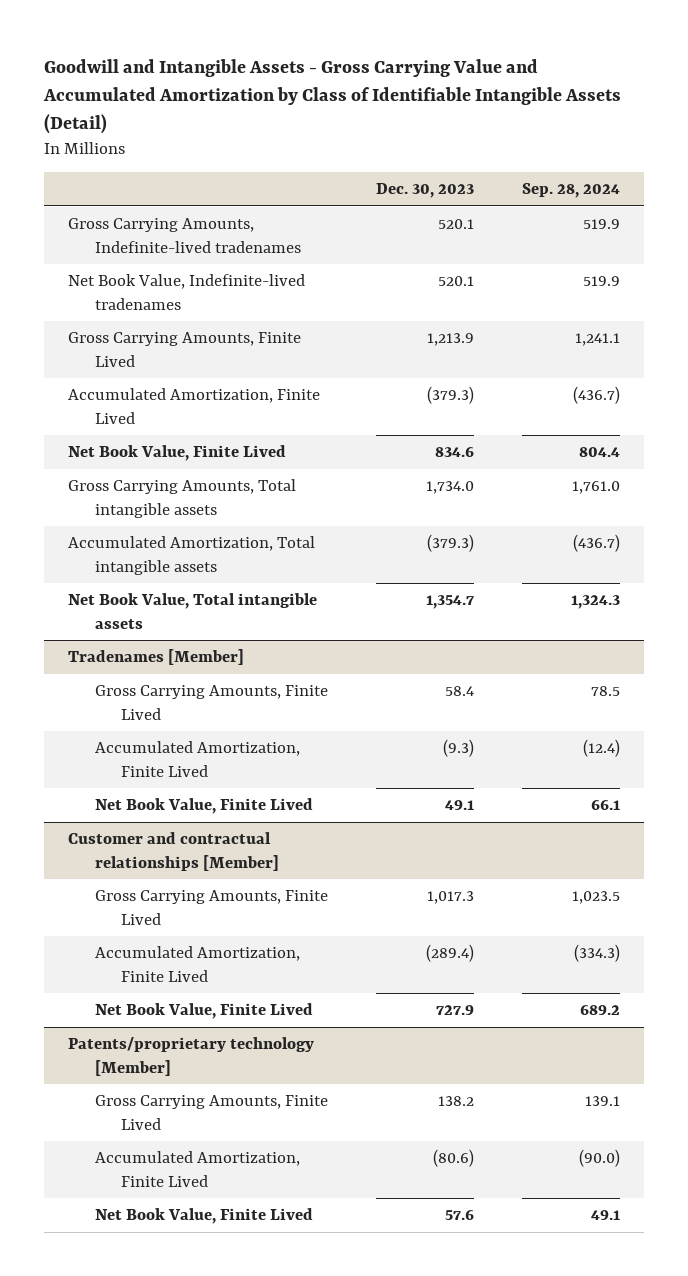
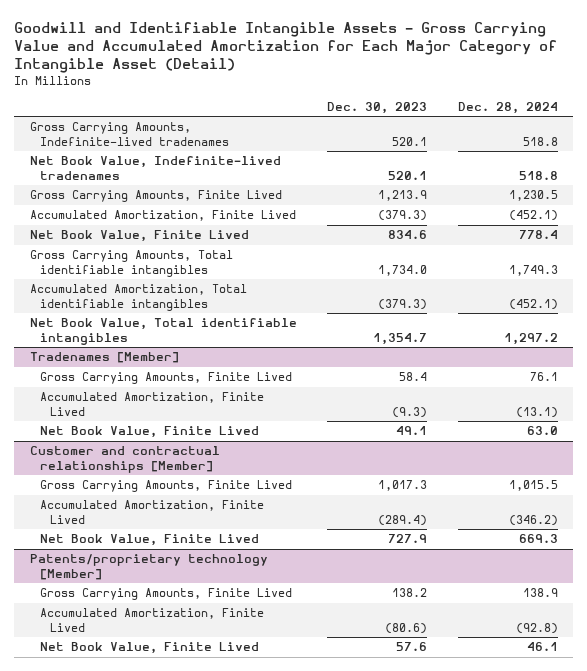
[43,58,622,135] Goodwill and Intangible Assets - Gross Carrying Value and Accumulated Amortization by Class of Identifiable Intangible Assets (Detail) -> [14,21,558,73] Goodwill and Identifiable Intangible Assets - Gross Carrying Value and Accumulated Amortization for Each Major Category of Intangible Asset (Detail)
[521,183,620,199] Sep. 28, 2024 -> none
none -> [457,101,558,114] Dec. 28, 2024
[68,479,297,518] Gross Carrying Amounts, Total intangible assets -> [29,250,233,277] Gross Carrying Amounts, Total identifiable intangibles
[68,536,316,575] Accumulated Amortization, Total intangible assets -> [29,284,247,311] Accumulated Amortization, Total identifiable intangibles
[68,593,318,629] Net Book Value, Total intangible assets -> [29,318,297,345] Net Book Value, Total identifiable intangibles

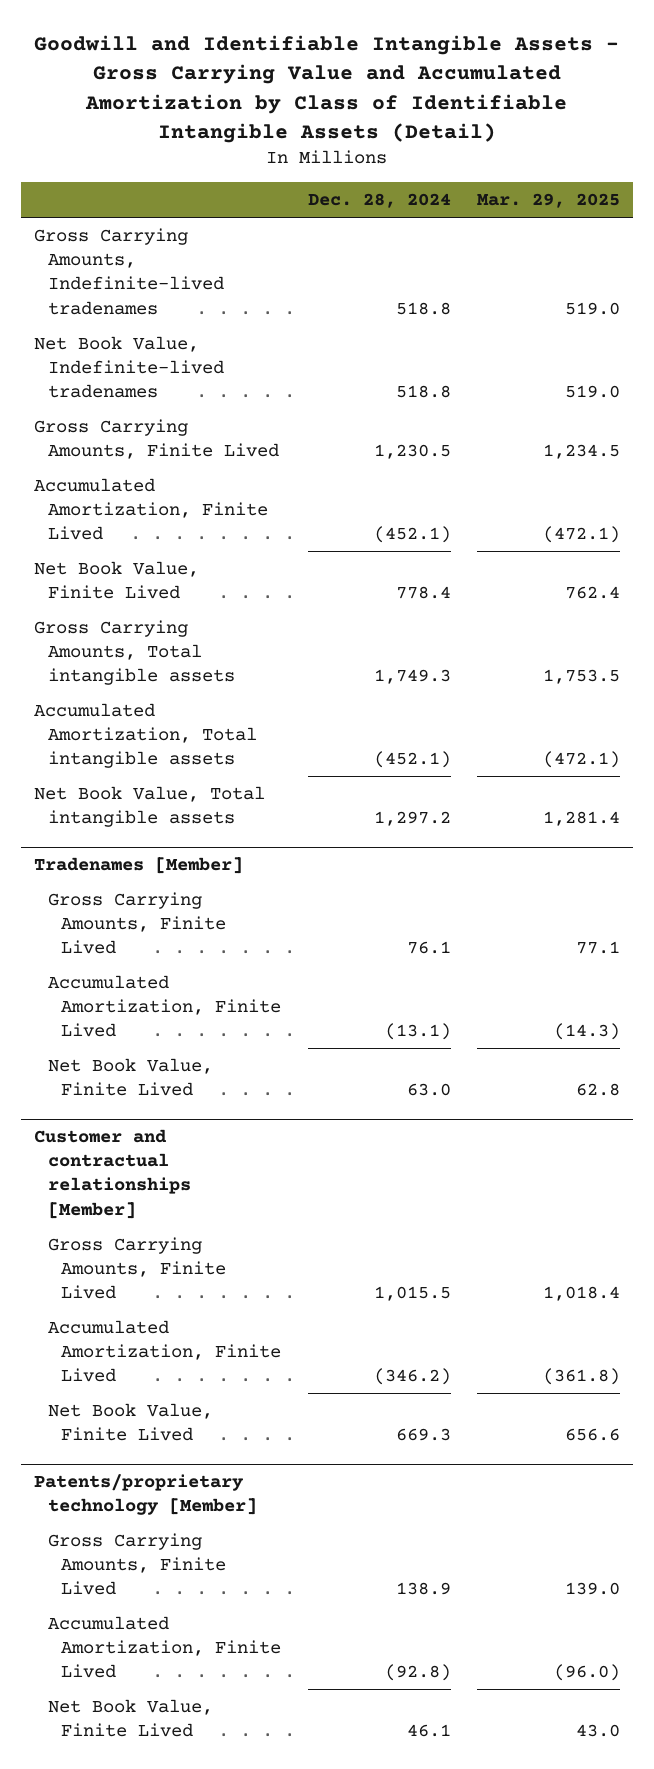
[14,21,558,73] Goodwill and Identifiable Intangible Assets - Gross Carrying Value and Accumulated Amortization for Each Major Category of Intangible Asset (Detail) -> [33,34,619,143] Goodwill and Identifiable Intangible Assets - Gross Carrying Value and Accumulated Amortization by Class of Identifiable Intangible Assets (Detail)
[327,101,428,114] Dec. 30, 2023 -> none
none -> [477,193,621,209] Mar. 29, 2025
[29,250,233,277] Gross Carrying Amounts, Total identifiable intangibles -> [33,619,235,686] Gross Carrying Amounts, Total intangible assets
[29,284,247,311] Accumulated Amortization, Total identifiable intangibles -> [33,702,257,769] Accumulated Amortization, Total intangible assets
[29,318,297,345] Net Book Value, Total identifiable intangibles -> [33,785,265,828] Net Book Value, Total intangible assets

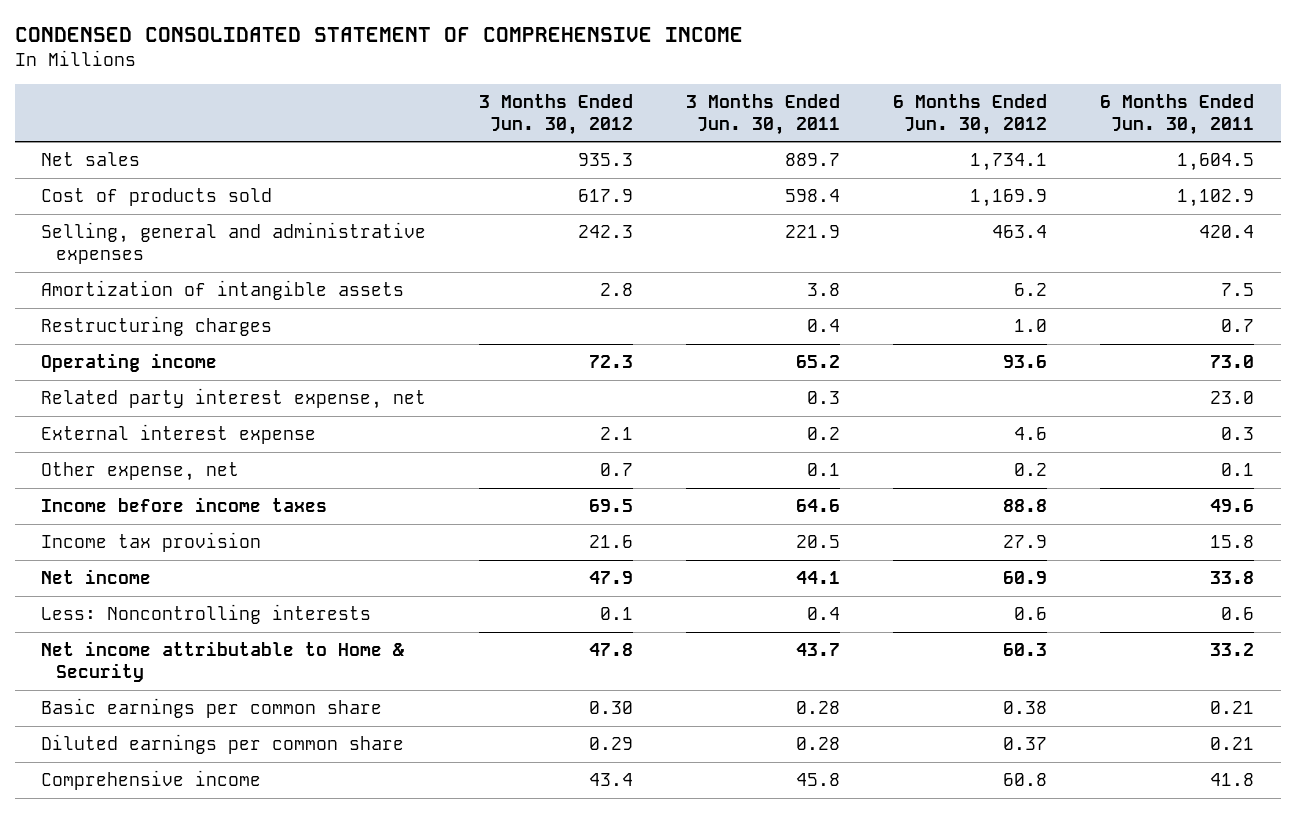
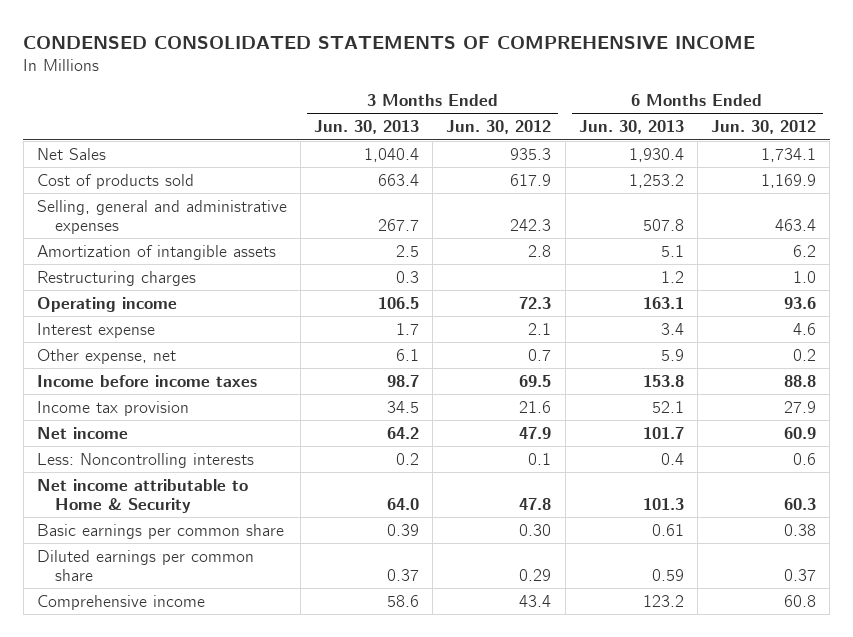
[14,27,743,43] CONDENSED CONSOLIDATED STATEMENT OF COMPREHENSIVE INCOME -> [23,35,756,49] CONDENSED CONSOLIDATED STATEMENTS OF COMPREHENSIVE INCOME
[686,93,841,135] 3 Months Ended Jun. 30, 2011 -> none
[1100,93,1255,135] 6 Months Ended Jun. 30, 2011 -> none
none -> [314,120,420,135] Jun. 30, 2013
none -> [578,120,684,135] Jun. 30, 2013
[41,152,141,167] Net sales -> [36,147,106,160] Net Sales
[41,388,427,410] Related party interest expense, net -> none
[41,424,317,445] External interest expense -> [36,322,155,338] Interest expense

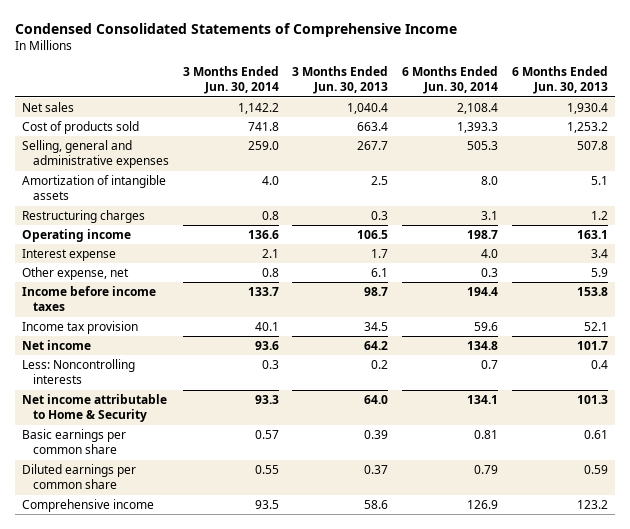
[23,35,756,49] CONDENSED CONSOLIDATED STATEMENTS OF COMPREHENSIVE INCOME -> [14,22,457,37] Condensed Consolidated Statements of Comprehensive Income
[446,120,552,135] Jun. 30, 2012 -> none
[710,120,816,135] Jun. 30, 2012 -> none
none -> [182,66,279,95] 3 Months Ended Jun. 30, 2014
none -> [402,66,499,95] 6 Months Ended Jun. 30, 2014
[36,147,106,160] Net Sales -> [21,102,74,113] Net sales

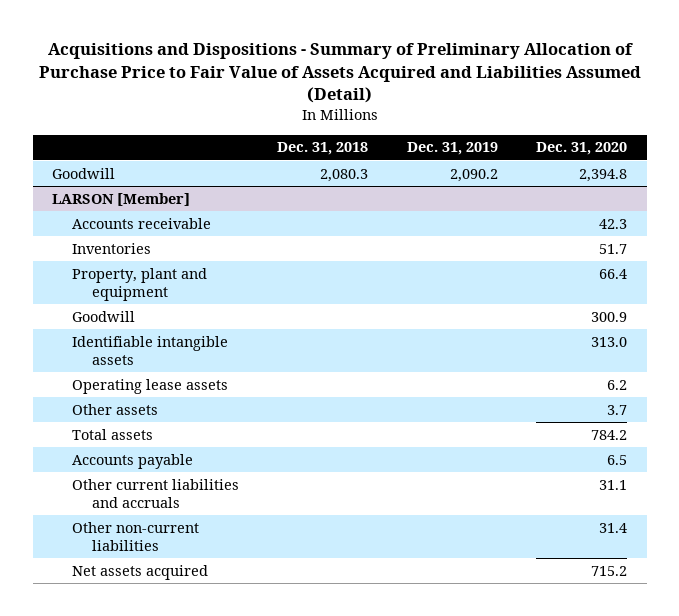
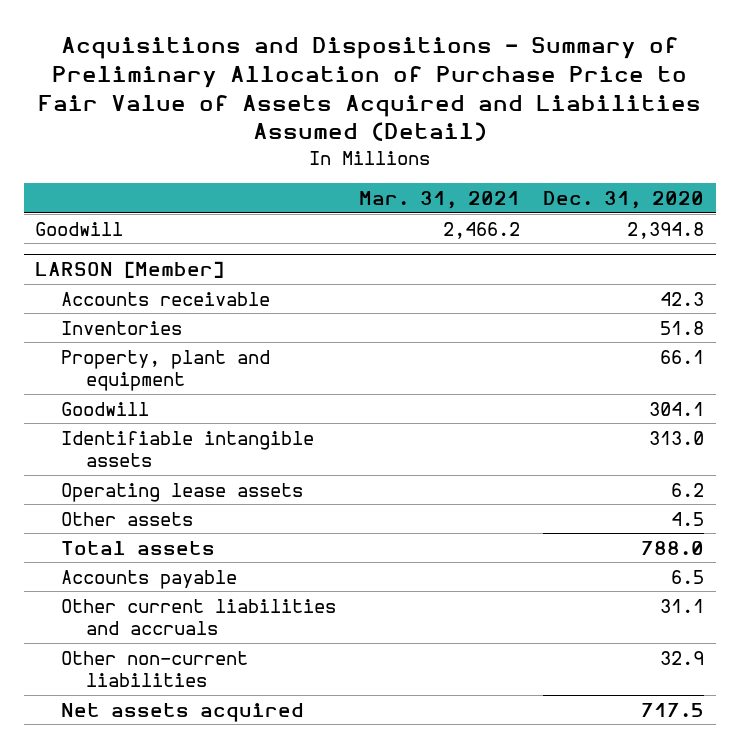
[277,142,369,156] Dec. 31, 2018 -> none
[406,142,498,156] Dec. 31, 2019 -> none
none -> [359,191,521,210] Mar. 31, 2021
[599,243,628,254] 51.7 -> [660,320,705,335] 51.8
[599,268,628,279] 66.4 -> [660,349,705,364] 66.1
[591,311,628,322] 300.9 -> [649,401,705,416] 304.1
[607,404,628,415] 3.7 -> [671,511,705,526] 4.5
[591,429,628,440] 784.2 -> [641,540,705,555] 788.0
[599,522,628,533] 31.4 -> [660,650,705,665] 32.9
[591,565,628,576] 715.2 -> [641,702,705,717] 717.5

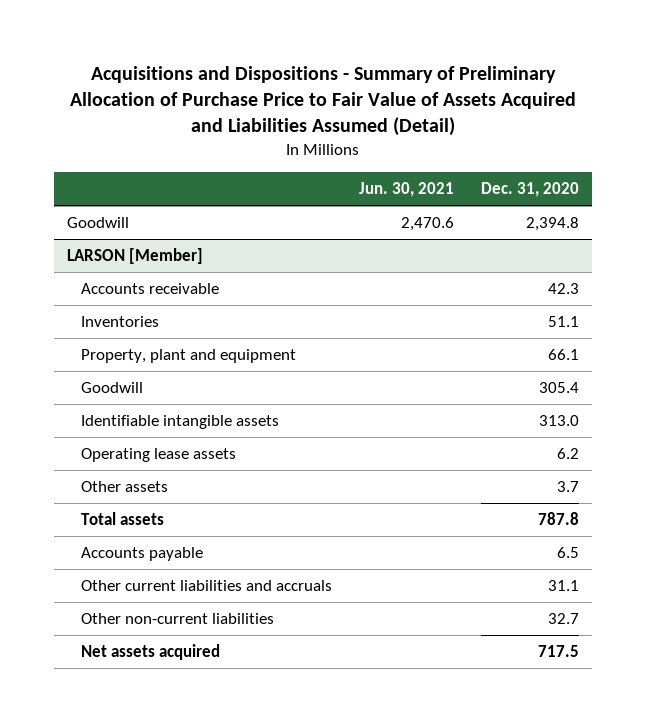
[359,191,521,210] Mar. 31, 2021 -> none
none -> [359,181,455,197] Jun. 30, 2021
[660,320,705,335] 51.8 -> [548,316,580,328] 51.1
[649,401,705,416] 304.1 -> [539,382,580,394] 305.4
[671,511,705,526] 4.5 -> [557,481,580,493] 3.7
[641,540,705,555] 788.0 -> [538,512,580,526] 787.8
[660,650,705,665] 32.9 -> [548,613,580,625] 32.7

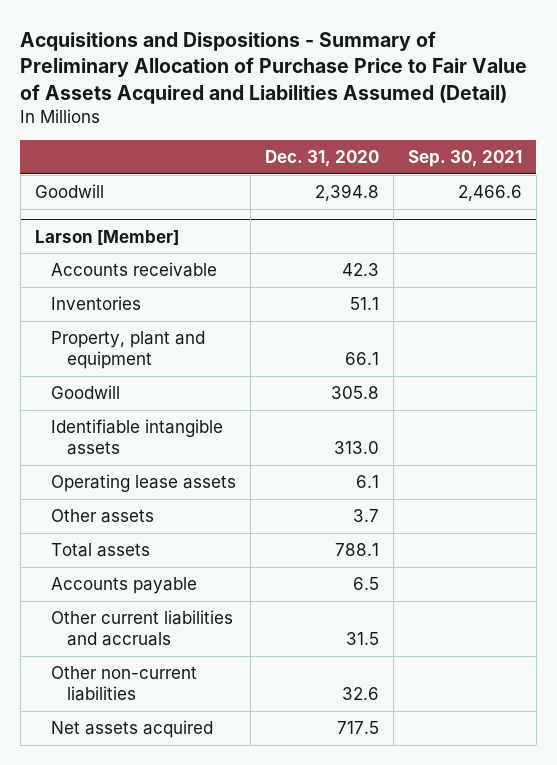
[359,181,455,197] Jun. 30, 2021 -> none
none -> [407,149,522,167] Sep. 30, 2021
[66,248,203,265] LARSON [Member] -> [34,229,179,245] Larson [Member]
[539,382,580,394] 305.4 -> [330,386,379,400] 305.8
[557,448,580,460] 6.2 -> [355,475,379,489] 6.1
[538,512,580,526] 787.8 -> [334,543,379,557] 788.1
[548,580,580,592] 31.1 -> [345,631,379,645] 31.5
[548,613,580,625] 32.7 -> [341,686,379,700] 32.6

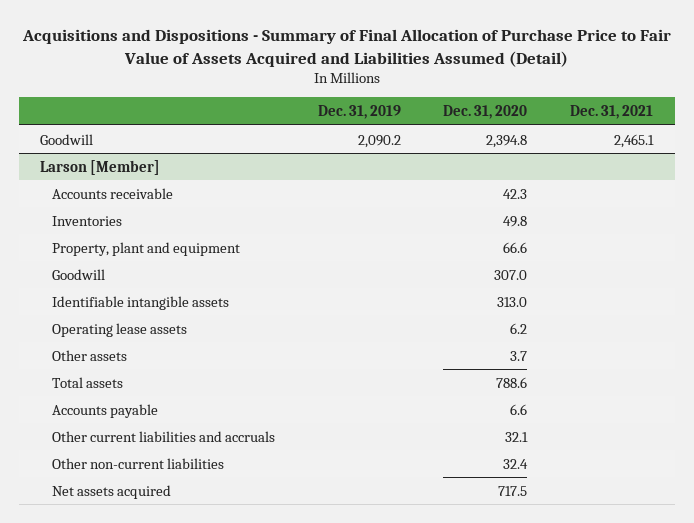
[20,30,528,104] Acquisitions and Dispositions - Summary of Preliminary Allocation of Purchase Price to Fair Value of Assets Acquired and Liabilities Assumed (Detail) -> [21,29,671,67] Acquisitions and Dispositions - Summary of Final Allocation of Purchase Price to Fair Value of Assets Acquired and Liabilities Assumed (Detail)
[407,149,522,167] Sep. 30, 2021 -> none
none -> [317,104,401,119] Dec. 31, 2019
none -> [570,104,654,119] Dec. 31, 2021
[349,297,379,311] 51.1 -> [503,215,528,227] 49.8
[344,351,379,365] 66.1 -> [503,241,528,253] 66.6
[330,386,379,400] 305.8 -> [494,269,528,280] 307.0
[355,475,379,489] 6.1 -> [510,322,528,334] 6.2
[334,543,379,557] 788.1 -> [496,376,528,388] 788.6
[352,577,379,591] 6.5 -> [510,403,528,415] 6.6
[345,631,379,645] 31.5 -> [505,431,529,442] 32.1
[341,686,379,700] 32.6 -> [503,458,529,469] 32.4

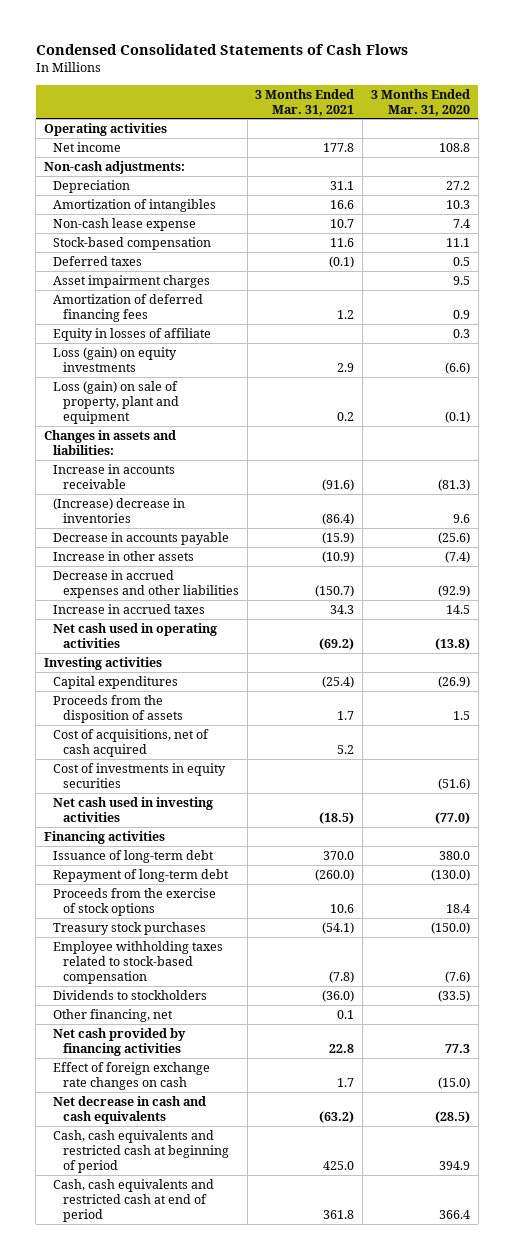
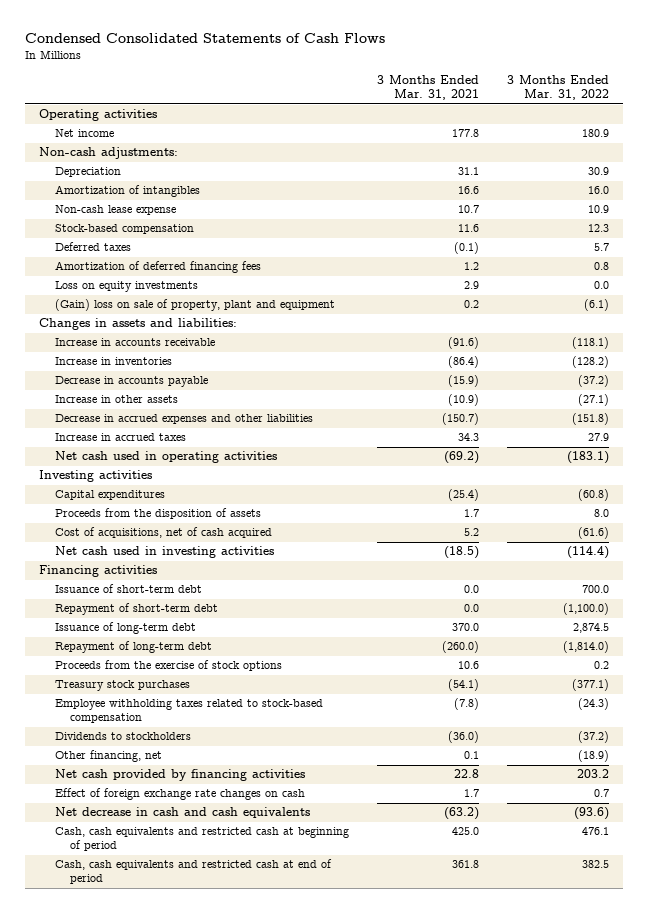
[370,88,470,116] 3 Months Ended Mar. 31, 2020 -> none
none -> [507,75,610,101] 3 Months Ended Mar. 31, 2022
[53,274,211,288] Asset impairment charges -> none
[53,327,212,341] Equity in losses of affiliate -> none
[53,346,178,372] Loss (gain) on equity investments -> [54,281,198,293] Loss on equity investments
[53,380,179,424] Loss (gain) on sale of property, plant and equipment -> [54,299,335,312] (Gain) loss on sale of property, plant and equipment
[53,497,186,523] (Increase) decrease in inventories -> [54,357,172,366] Increase in inventories
[53,762,227,788] Cost of investments in equity securities -> none
none -> [54,584,202,594] Issuance of short-term debt
none -> [54,603,218,616] Repayment of short-term debt

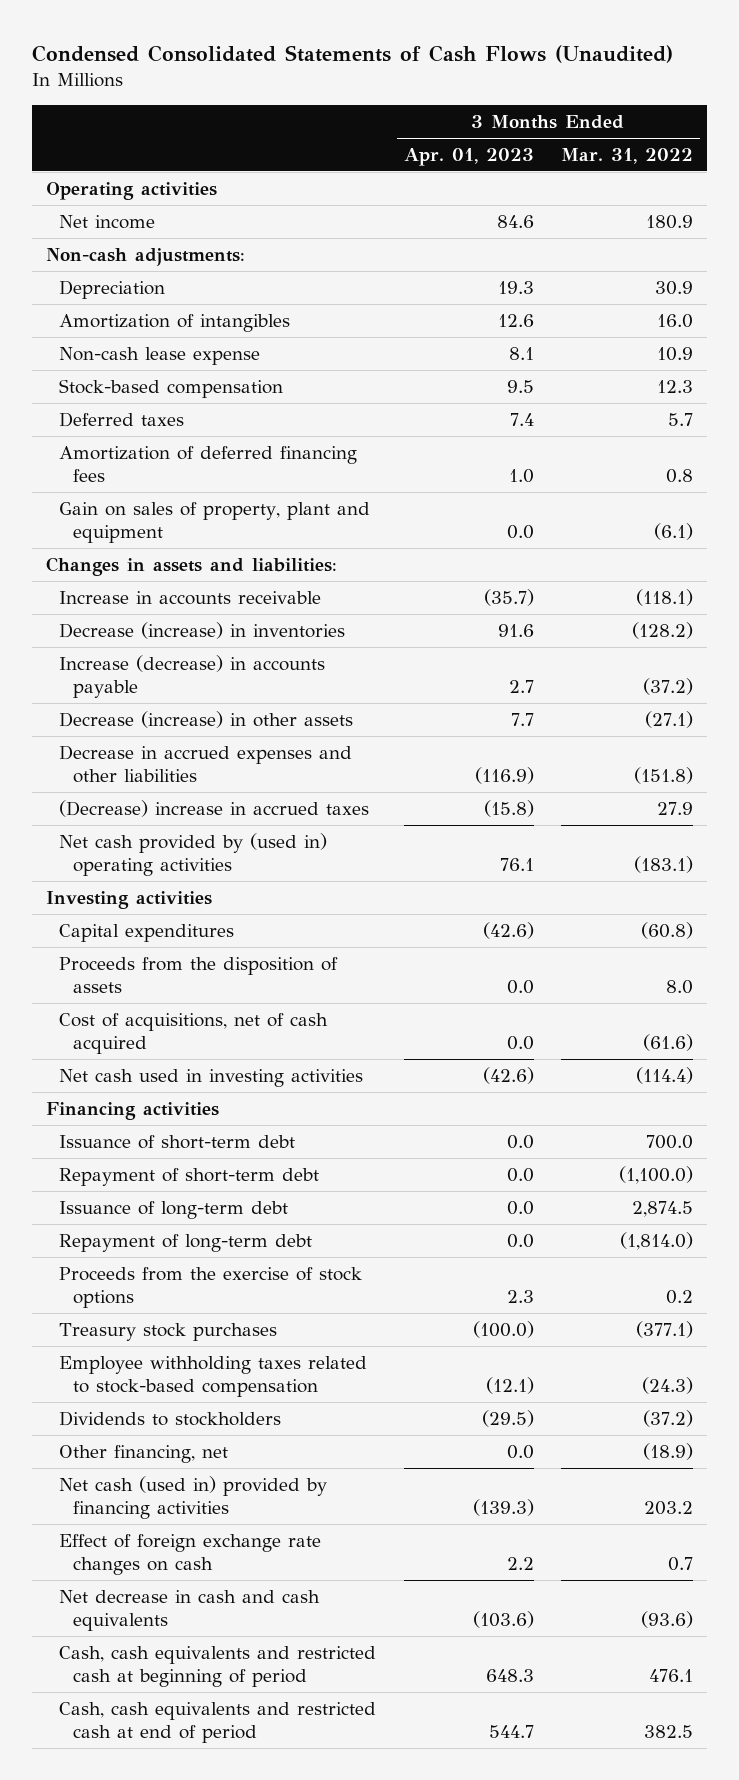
[25,33,386,44] Condensed Consolidated Statements of Cash Flows -> [31,45,673,64] Condensed Consolidated Statements of Cash Flows (Unaudited)
[377,75,480,101] 3 Months Ended Mar. 31, 2021 -> none
none -> [403,148,534,167] Apr. 01, 2023
[54,281,198,293] Loss on equity investments -> none
[54,299,335,312] (Gain) loss on sale of property, plant and equipment -> [59,501,371,544] Gain on sales of property, plant and equipment
[54,357,172,366] Increase in inventories -> [59,621,346,639] Decrease (increase) in inventories
[54,376,208,388] Decrease in accounts payable -> [59,654,326,699] Increase (decrease) in accounts payable
[54,395,178,404] Increase in other assets -> [59,710,354,728] Decrease (increase) in other assets
[54,433,186,442] Increase in accrued taxes -> [59,799,370,817] (Decrease) increase in accrued taxes
[54,451,277,464] Net cash used in operating activities -> [59,832,328,877] Net cash provided by (used in) operating activities
[54,769,305,782] Net cash provided by financing activities -> [59,1475,328,1520] Net cash (used in) provided by financing activities

